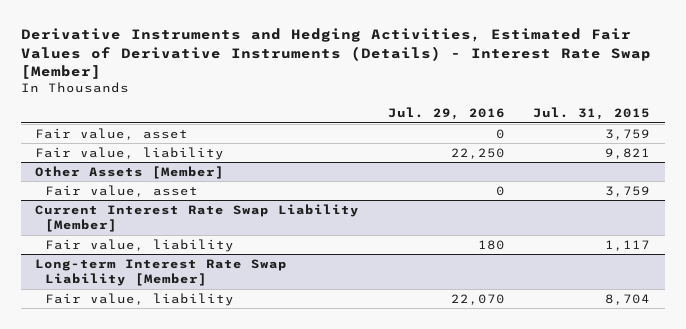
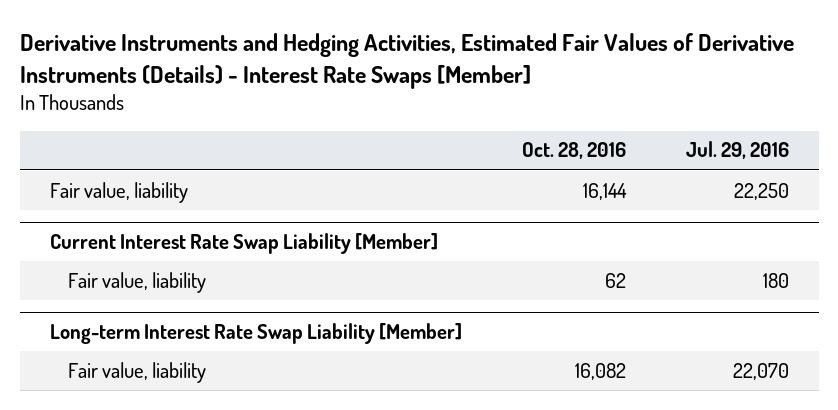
[21,28,652,79] Derivative Instruments and Hedging Activities, Estimated Fair Values of Derivative Instruments (Details) - Interest Rate Swap [Member] -> [19,33,794,89] Derivative Instruments and Hedging Activities, Estimated Fair Values of Derivative Instruments (Details) - Interest Rate Swaps [Member]
[533,107,651,121] Jul. 31, 2015 -> none
none -> [521,142,626,160] Oct. 28, 2016
[35,127,189,140] Fair value, asset -> none
[35,165,225,179] Other Assets [Member] -> none
[44,184,198,197] Fair value, asset -> none

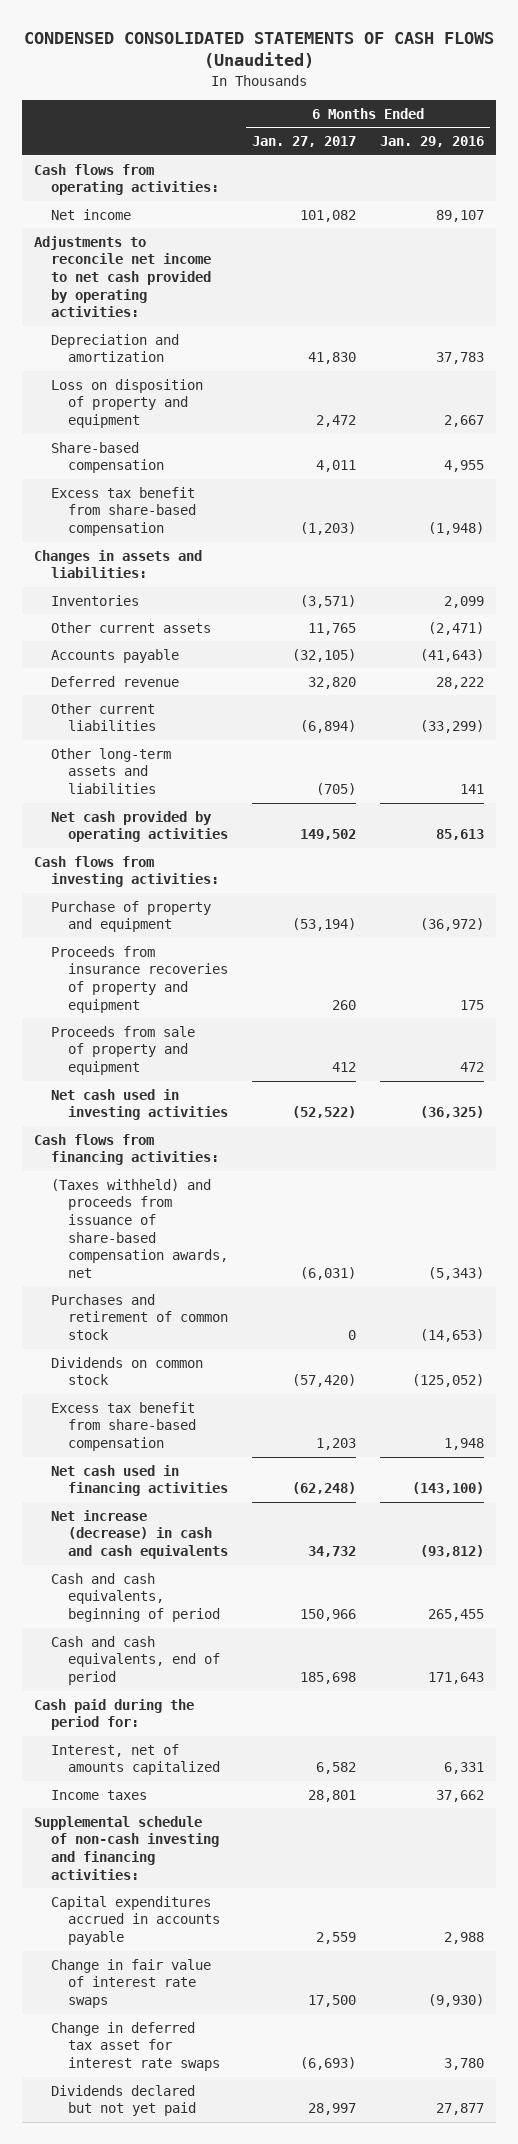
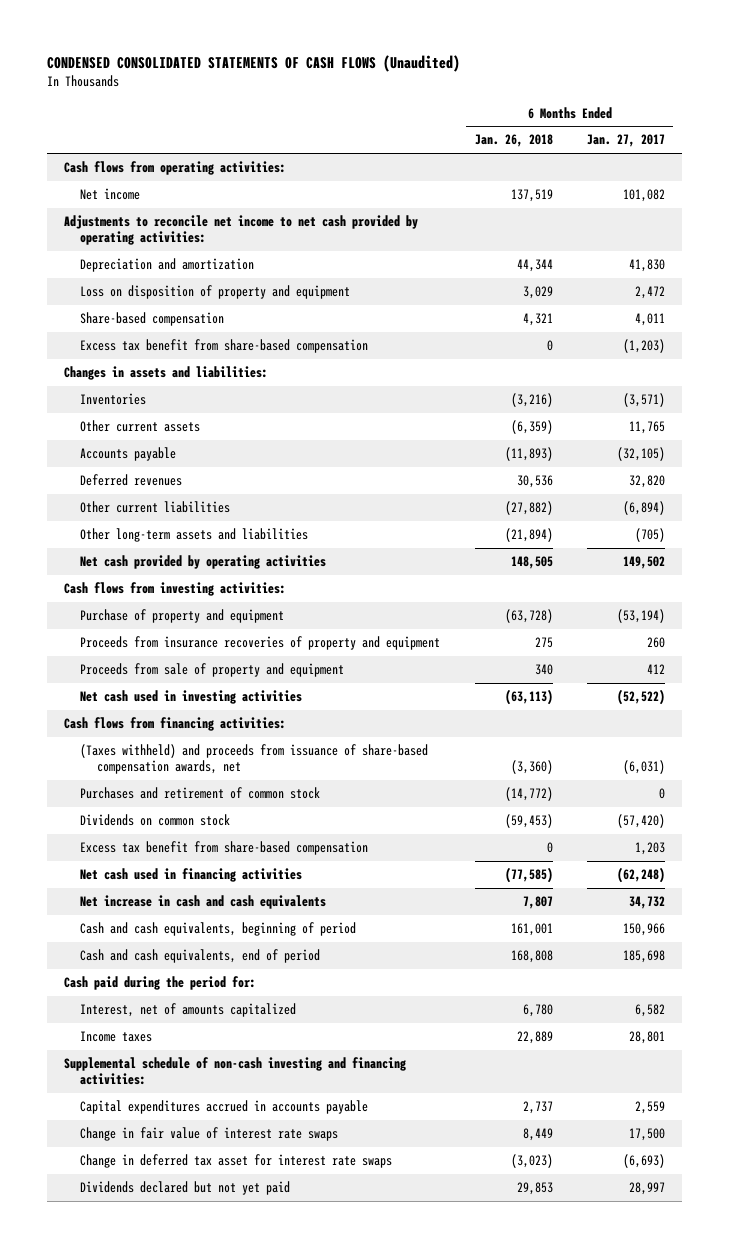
[379,136,484,148] Jan. 29, 2016 -> none
none -> [474,134,553,148] Jan. 26, 2018
[51,675,180,687] Deferred revenue -> [80,474,183,487] Deferred revenues
[51,1509,229,1560] Net increase (decrease) in cash and cash equivalents -> [80,895,327,910] Net increase in cash and cash equivalents

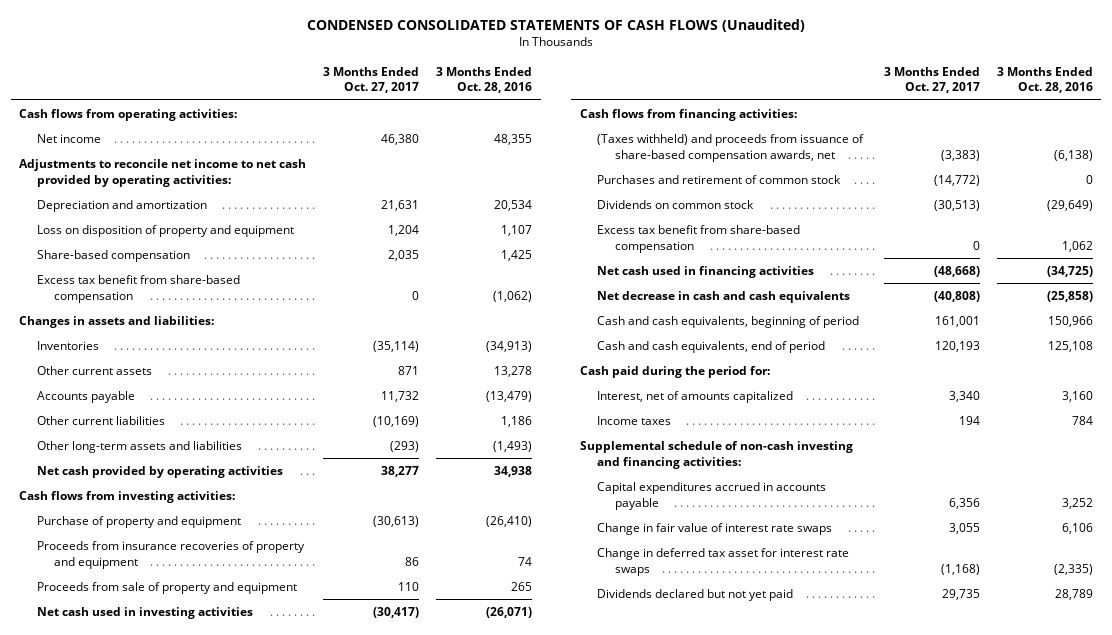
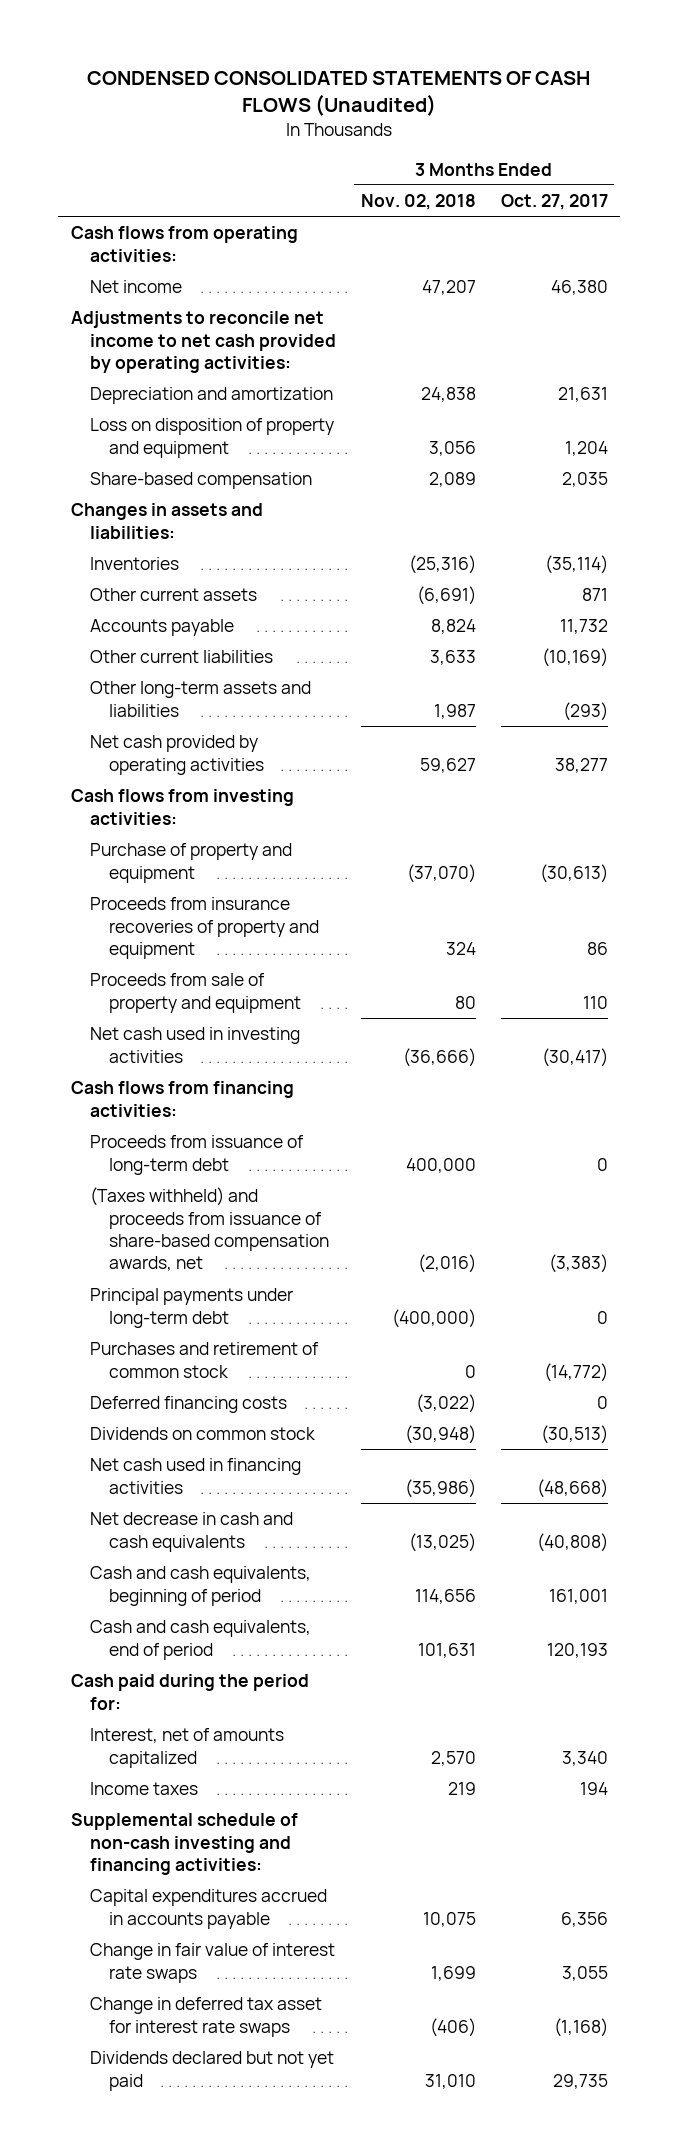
[436,66,533,94] 3 Months Ended Oct. 28, 2016 -> none
none -> [360,194,476,211] Nov. 02, 2018
[36,274,240,303] Excess tax benefit from share-based compensation -> none
none -> [89,1135,304,1175] Proceeds from issuance of long-term debt
none -> [89,1288,293,1328] Principal payments under long-term debt
none -> [89,1396,287,1414] Deferred financing costs
[597,224,801,253] Excess tax benefit from share-based compensation -> none

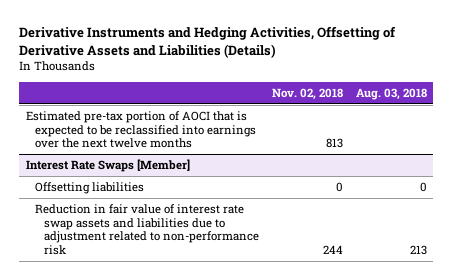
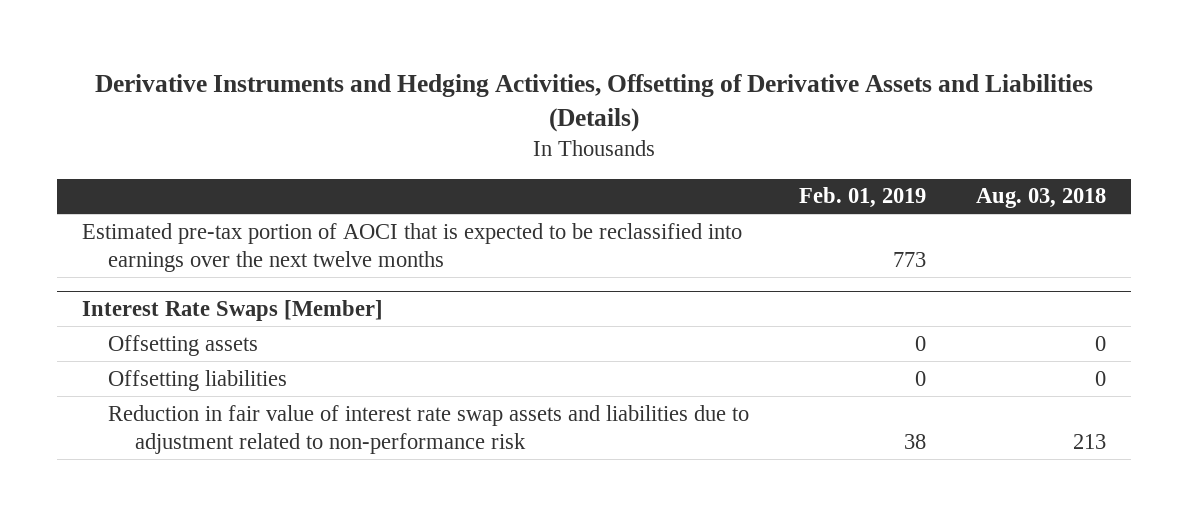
[271,87,343,100] Nov. 02, 2018 -> none
none -> [799,187,927,209] Feb. 01, 2019
none -> [108,334,259,356] Offsetting assets

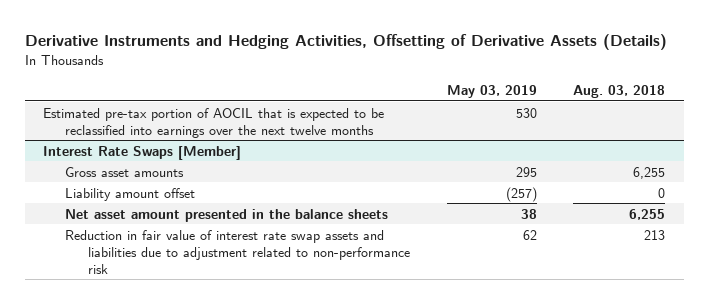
[95,73,1094,133] Derivative Instruments and Hedging Activities, Offsetting of Derivative Assets and Liabilities (Details) -> [24,34,667,51] Derivative Instruments and Hedging Activities, Offsetting of Derivative Assets (Details)
[799,187,927,209] Feb. 01, 2019 -> none
none -> [446,84,537,98] May 03, 2019
[82,222,743,273] Estimated pre-tax portion of AOCI that is expected to be reclassified into earnings over the next twelve months -> [43,107,385,138] Estimated pre-tax portion of AOCIL that is expected to be reclassified into earnings over the next twelve months
[108,369,288,391] Offsetting liabilities -> none
none -> [65,166,185,177] Gross asset amounts
[108,334,259,356] Offsetting assets -> [65,187,196,201] Liability amount offset
none -> [65,208,389,222] Net asset amount presented in the balance sheets

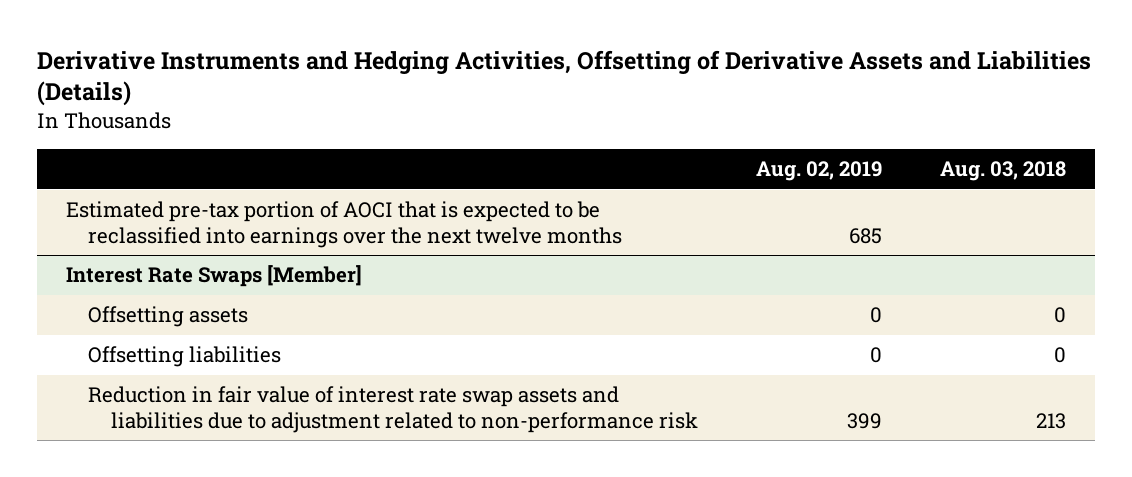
[24,34,667,51] Derivative Instruments and Hedging Activities, Offsetting of Derivative Assets (Details) -> [36,49,1091,107] Derivative Instruments and Hedging Activities, Offsetting of Derivative Assets and Liabilities (Details)
[446,84,537,98] May 03, 2019 -> none
none -> [755,161,882,182] Aug. 02, 2019
[43,107,385,138] Estimated pre-tax portion of AOCIL that is expected to be reclassified into earnings over the next twelve months -> [65,201,623,248] Estimated pre-tax portion of AOCI that is expected to be reclassified into earnings over the next twelve months
[65,166,185,177] Gross asset amounts -> none
[65,208,389,222] Net asset amount presented in the balance sheets -> none
[65,187,196,201] Liability amount offset -> [88,306,249,328] Offsetting assets
none -> [88,346,282,368] Offsetting liabilities

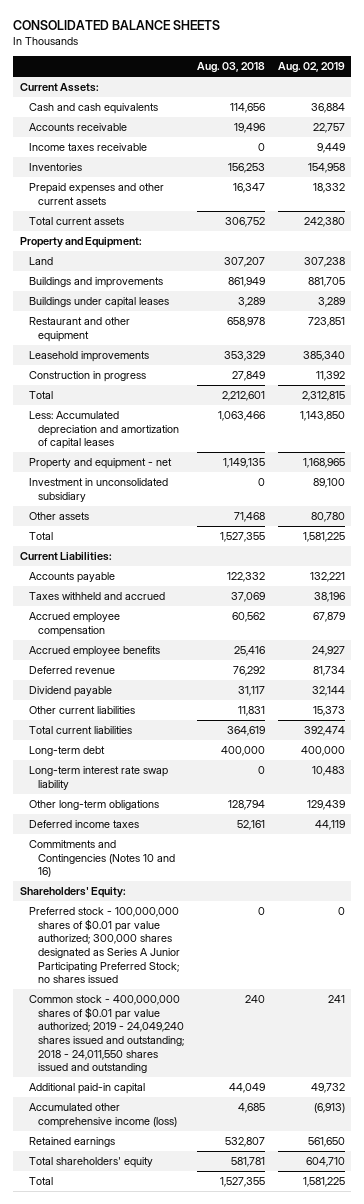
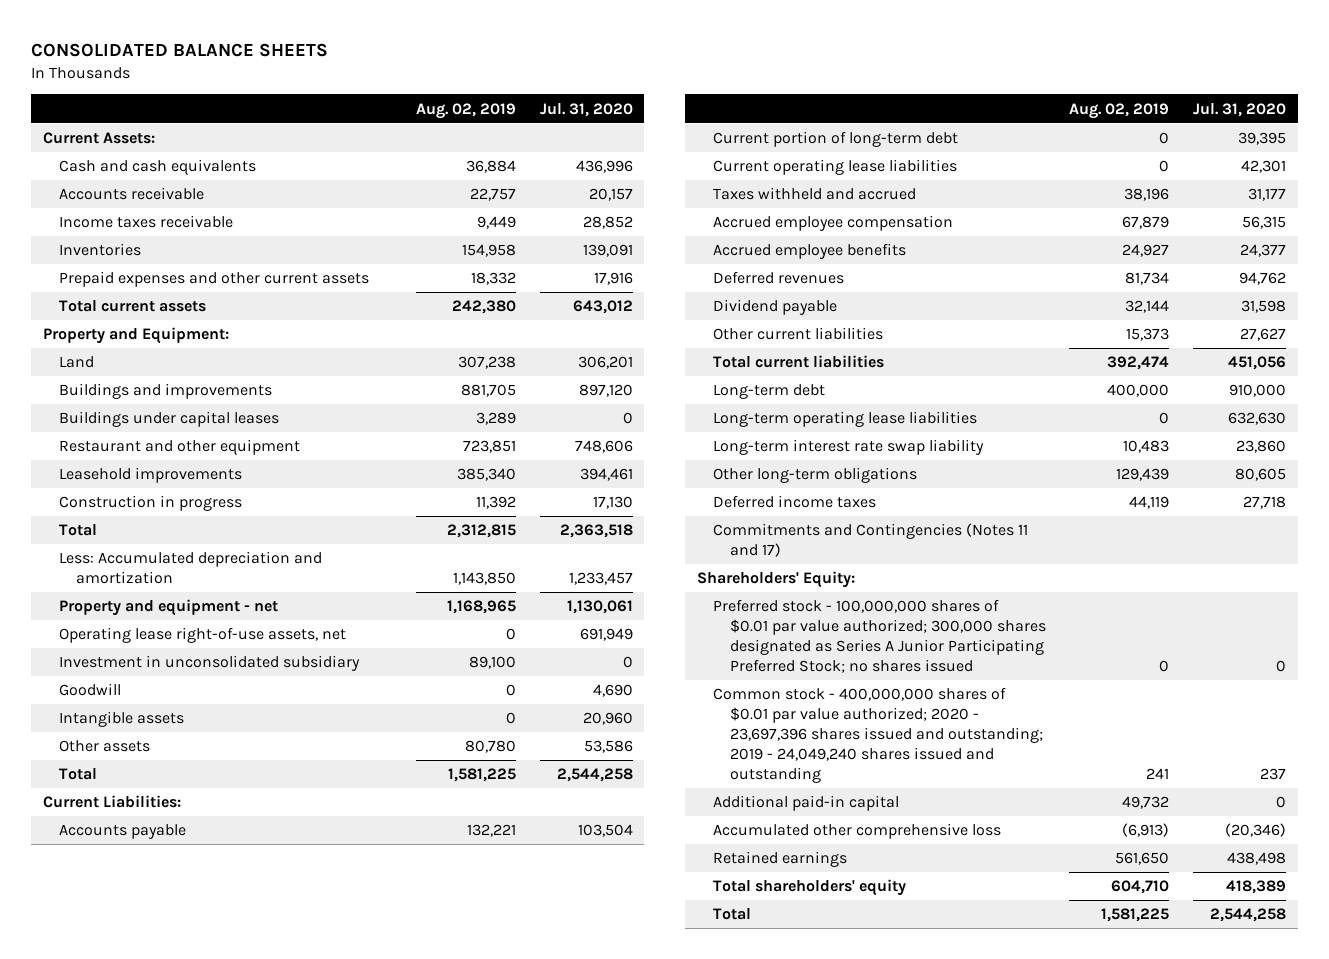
[196,62,265,74] Aug. 03, 2018 -> none
none -> [539,102,633,117] Jul. 31, 2020
[28,411,180,450] Less: Accumulated depreciation and amortization of capital leases -> [59,551,323,585] Less: Accumulated depreciation and amortization
none -> [59,627,347,644] Operating lease right-of-use assets, net
none -> [59,683,122,697] Goodwill
none -> [59,711,185,728] Intangible assets
none -> [713,131,959,148] Current portion of long-term debt
none -> [713,159,958,176] Current operating lease liabilities
[28,666,115,675] Deferred revenue -> [713,271,845,285] Deferred revenues
none -> [713,411,978,428] Long-term operating lease liabilities
[28,840,176,878] Commitments and Contingencies (Notes 10 and 16) -> [713,523,1029,558] Commitments and Contingencies (Notes 11 and 17)
[28,995,185,1074] Common stock - 400,000,000 shares of $0.01 par value authorized; 2019 - 24,049,240 shares issued and outstanding; 2018 - 24,011,550 shares issued and outstanding -> [713,687,1043,784] Common stock - 400,000,000 shares of $0.01 par value authorized; 2020 - 23,697,396 shares issued and outstanding; 2019 - 24,049,240 shares issued and outstanding
[28,1103,178,1128] Accumulated other comprehensive income (loss) -> [713,823,1002,840] Accumulated other comprehensive loss

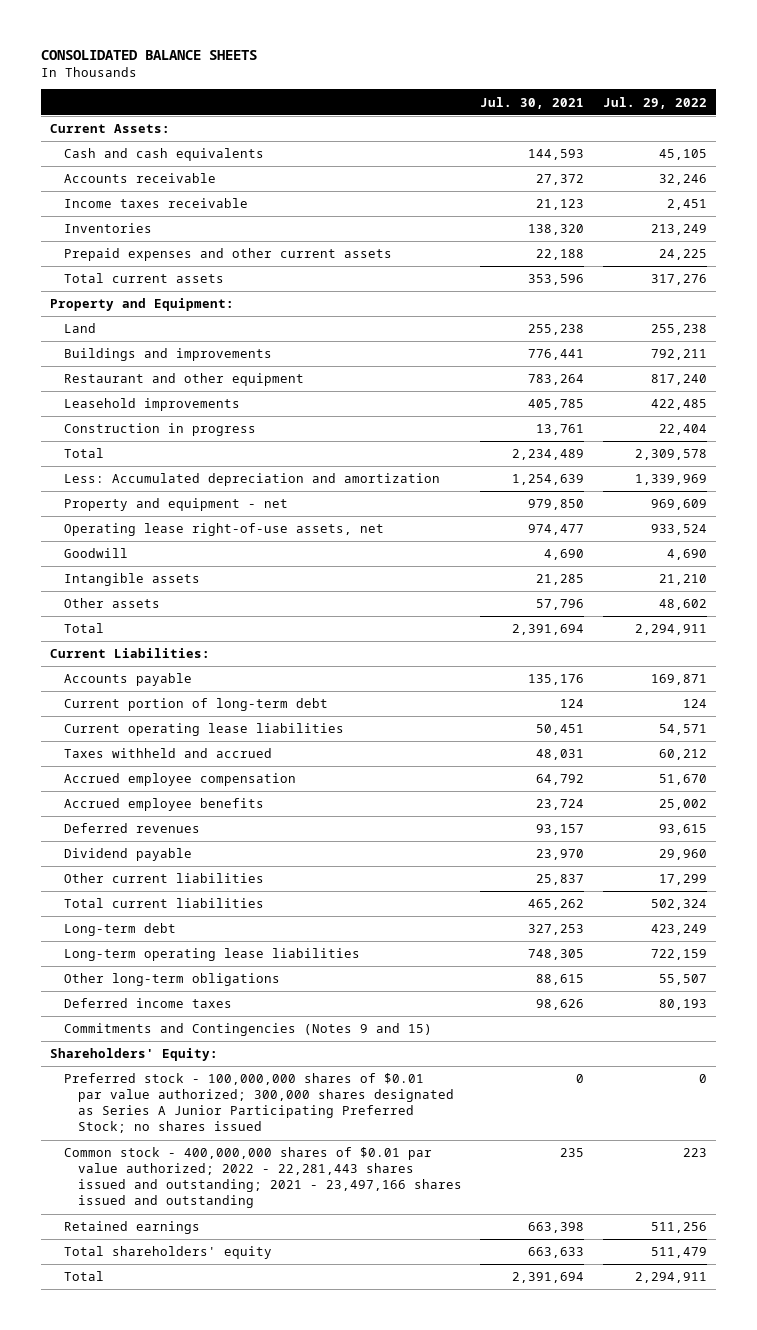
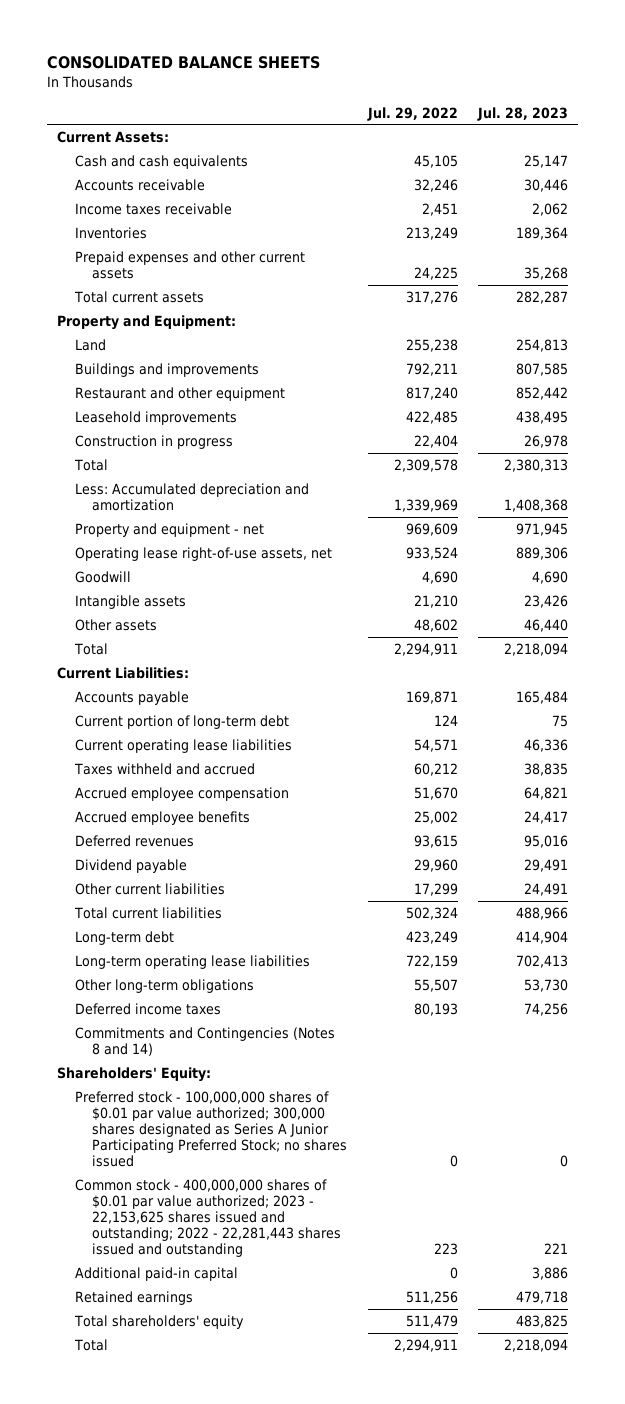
[480,96,585,109] Jul. 30, 2021 -> none
none -> [477,106,569,121] Jul. 28, 2023
[64,1023,433,1037] Commitments and Contingencies (Notes 9 and 15) -> [74,1026,335,1056] Commitments and Contingencies (Notes 8 and 14)
[64,1147,463,1209] Common stock - 400,000,000 shares of $0.01 par value authorized; 2022 - 22,281,443 shares issued and outstanding; 2021 - 23,497,166 shares issued and outstanding -> [74,1178,342,1258] Common stock - 400,000,000 shares of $0.01 par value authorized; 2023 - 22,153,625 shares issued and outstanding; 2022 - 22,281,443 shares issued and outstanding
none -> [74,1266,238,1281] Additional paid-in capital

